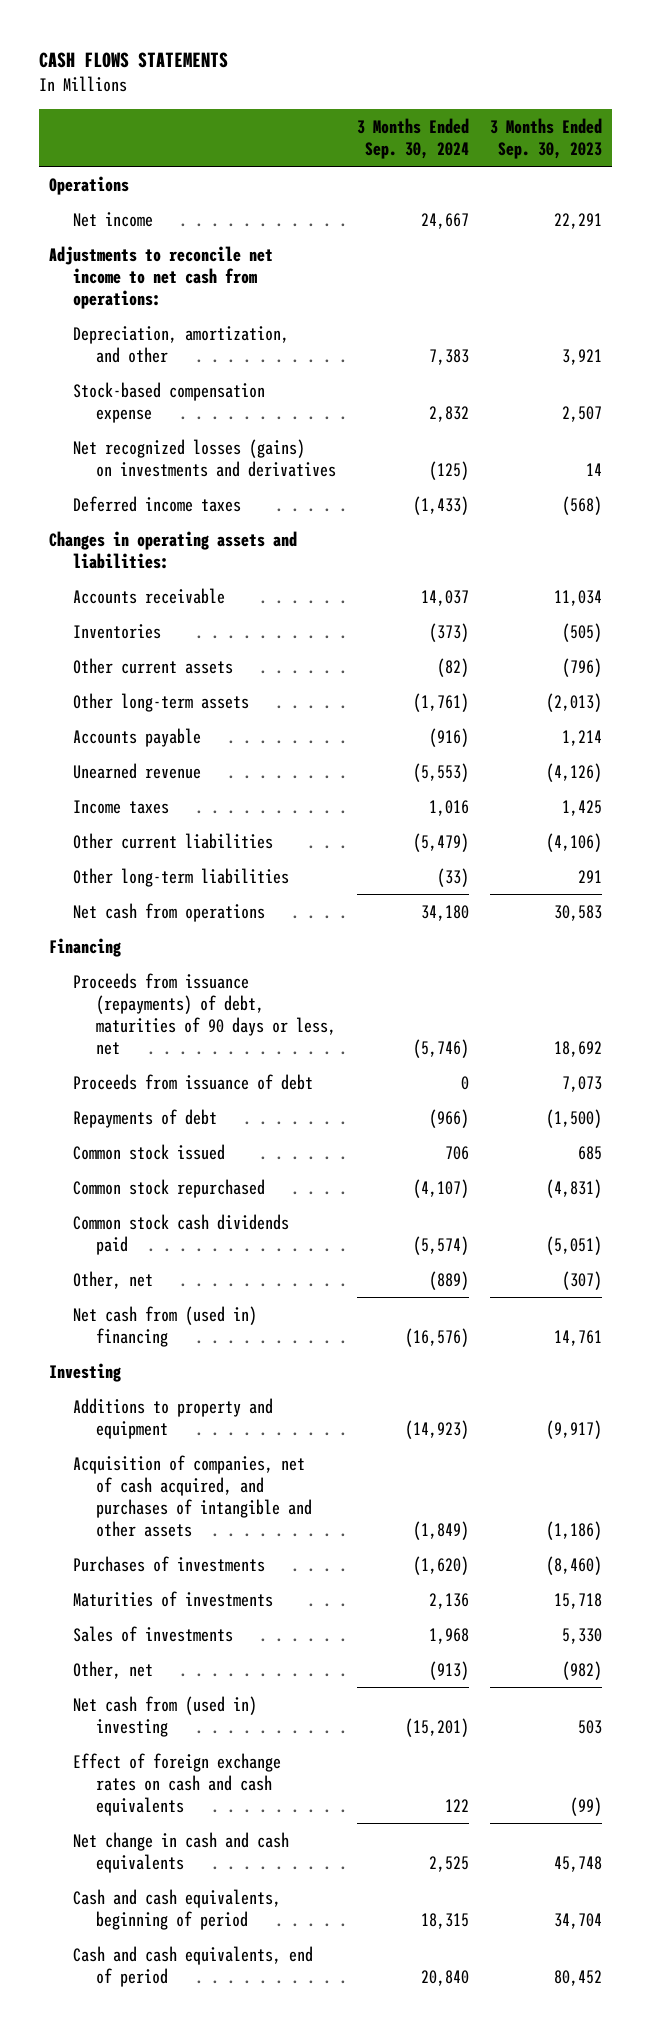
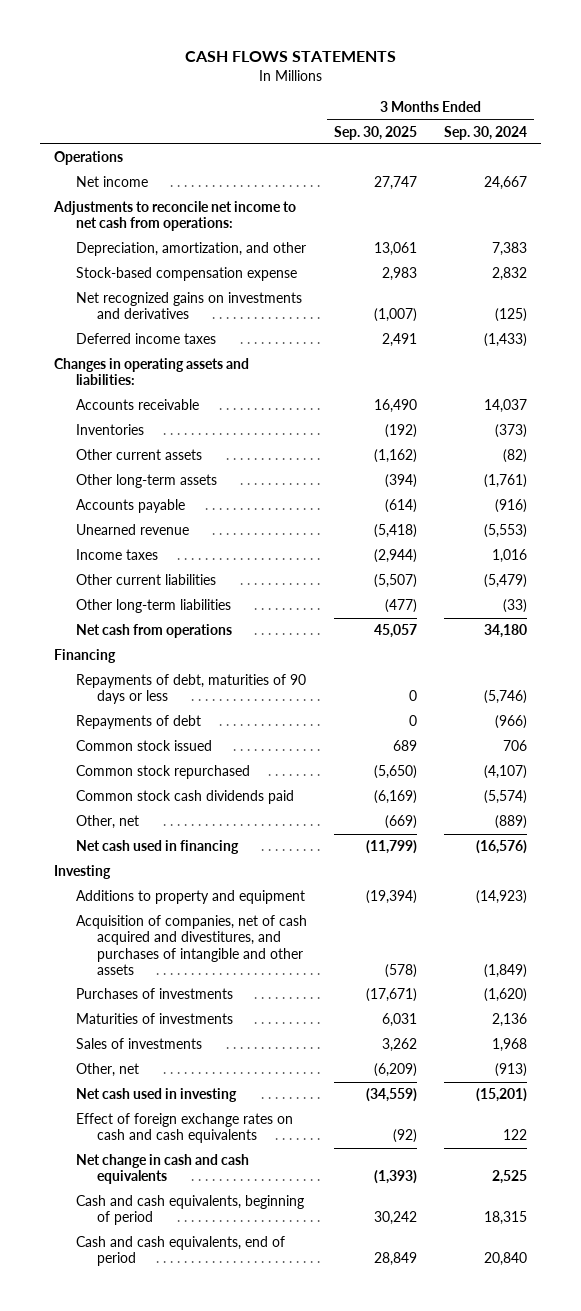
[489,118,602,160] 3 Months Ended Sep. 30, 2023 -> none
none -> [333,125,417,140] Sep. 30, 2025
[72,438,337,477] Net recognized losses (gains) on investments and derivatives -> [75,292,302,320] Net recognized gains on investments and derivatives
[72,1073,313,1090] Proceeds from issuance of debt -> none
[72,972,337,1055] Proceeds from issuance (repayments) of debt, maturities of 90 days or less, net -> [75,674,306,705] Repayments of debt, maturities of 90 days or less
[72,1305,257,1347] Net cash from (used in) financing -> [75,840,239,855] Net cash used in financing
[72,1454,313,1537] Acquisition of companies, net of cash acquired, and purchases of intangible and other assets -> [75,915,307,975] Acquisition of companies, net of cash acquired and divestitures, and purchases of intangible and other assets
[72,1695,257,1737] Net cash from (used in) investing -> [75,1088,237,1103] Net cash used in investing

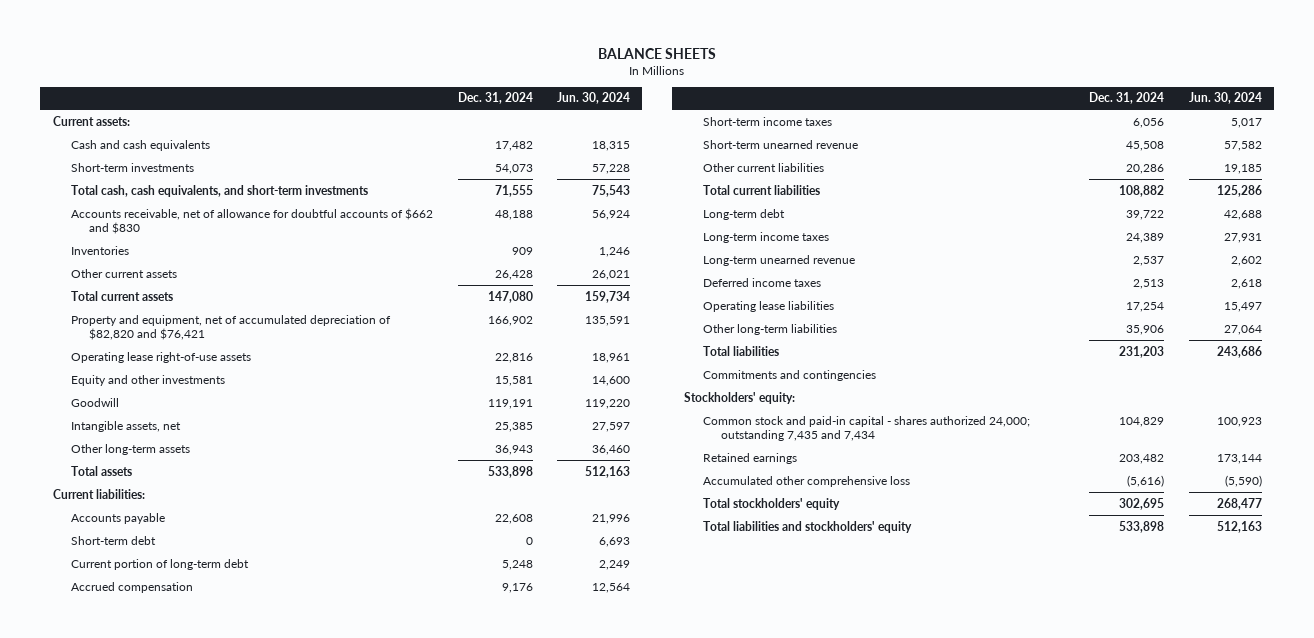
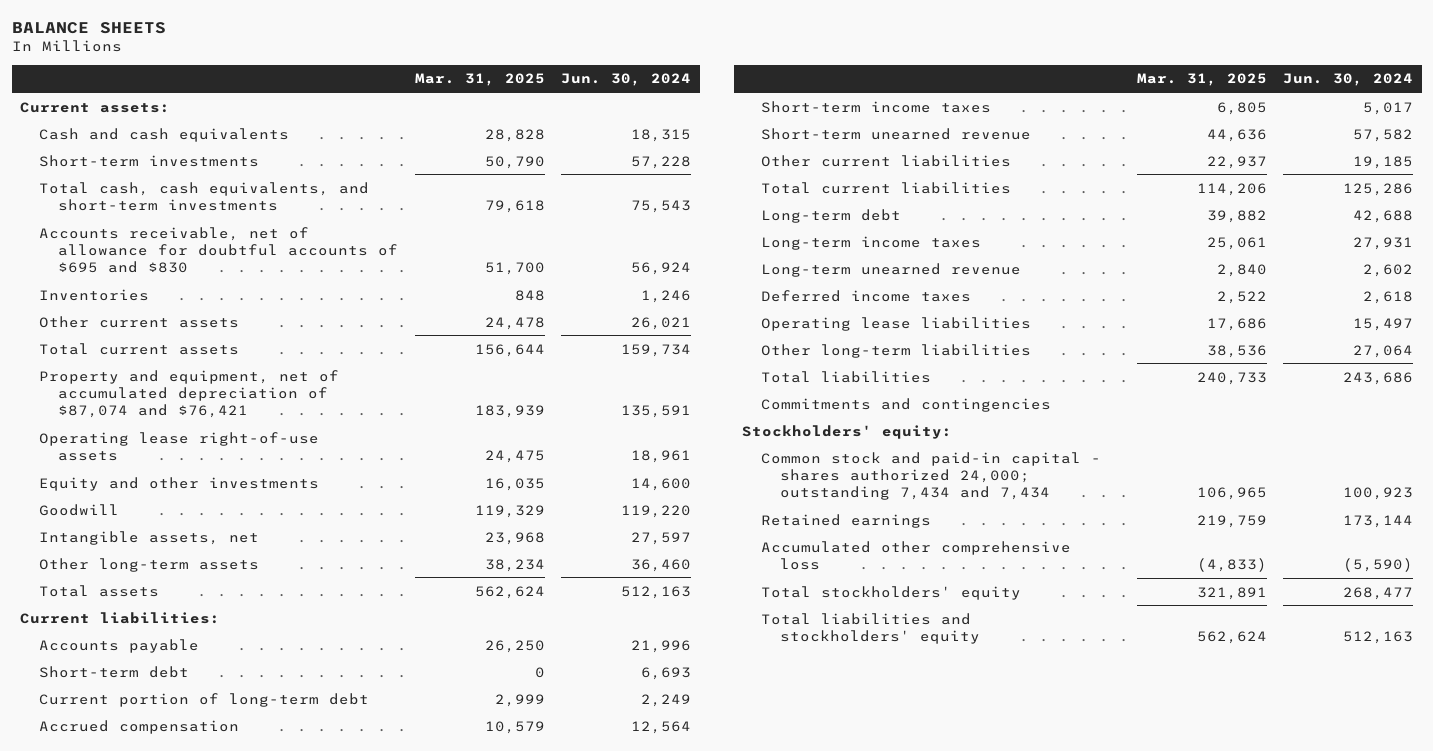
[457,92,533,105] Dec. 31, 2024 -> none
none -> [414,73,545,87] Mar. 31, 2025
[71,207,434,234] Accounts receivable, net of allowance for doubtful accounts of $662 and $830 -> [39,226,399,274] Accounts receivable, net of allowance for doubtful accounts of $695 and $830
[71,314,392,340] Property and equipment, net of accumulated depreciation of $82,820 and $76,421 -> [39,369,340,419] Property and equipment, net of accumulated depreciation of $87,074 and $76,421
[702,415,1030,441] Common stock and paid-in capital - shares authorized 24,000; outstanding 7,435 and 7,434 -> [761,451,1102,501] Common stock and paid-in capital - shares authorized 24,000; outstanding 7,434 and 7,434

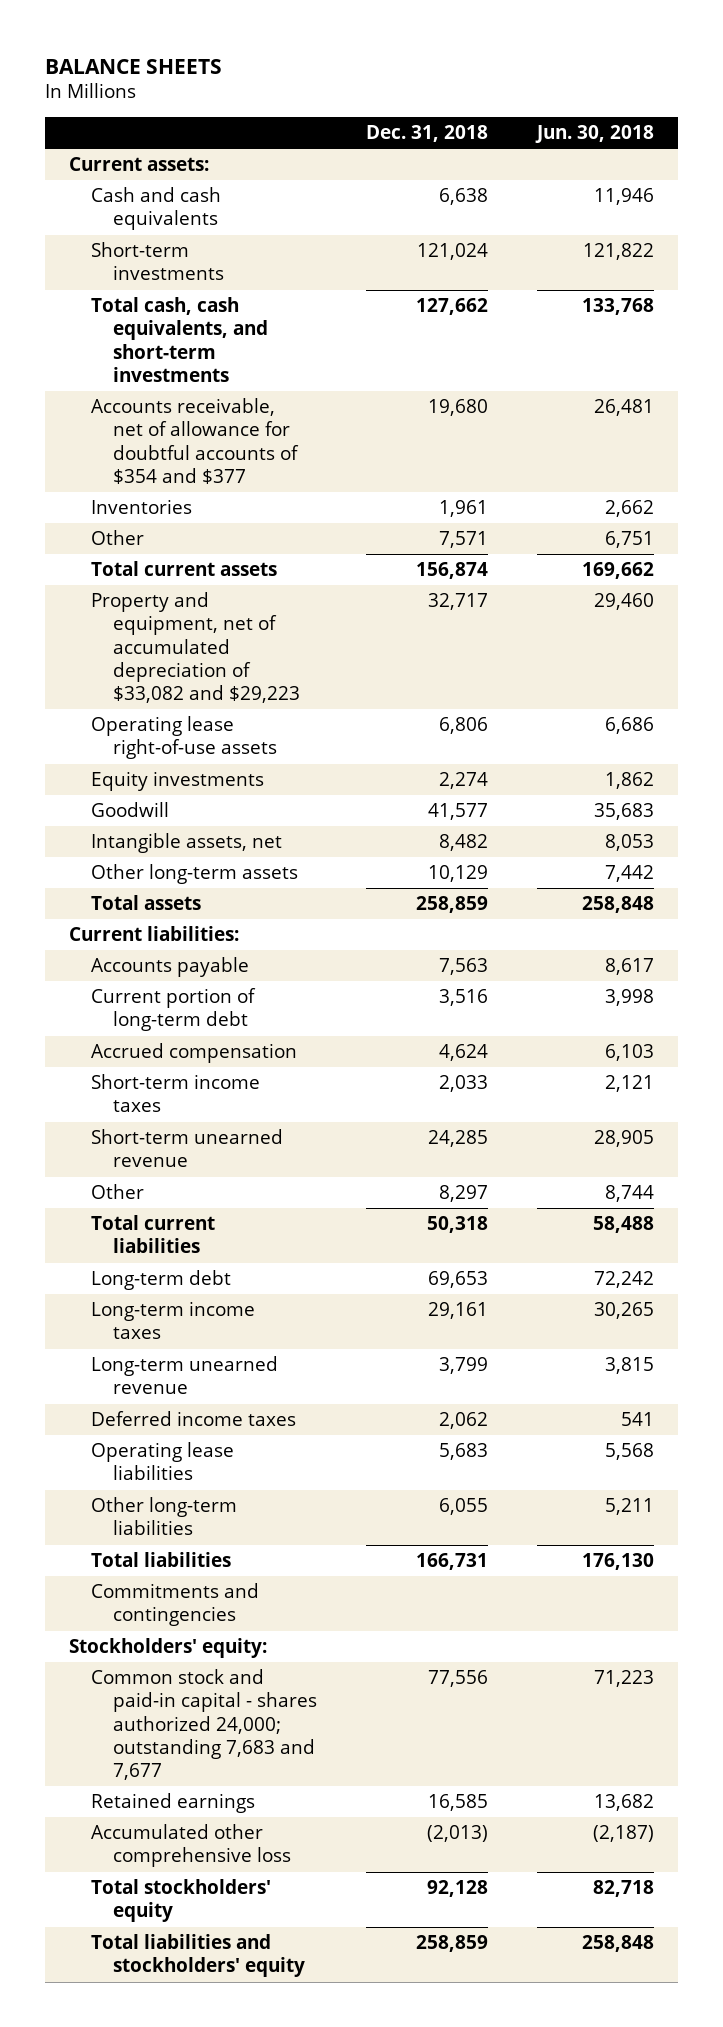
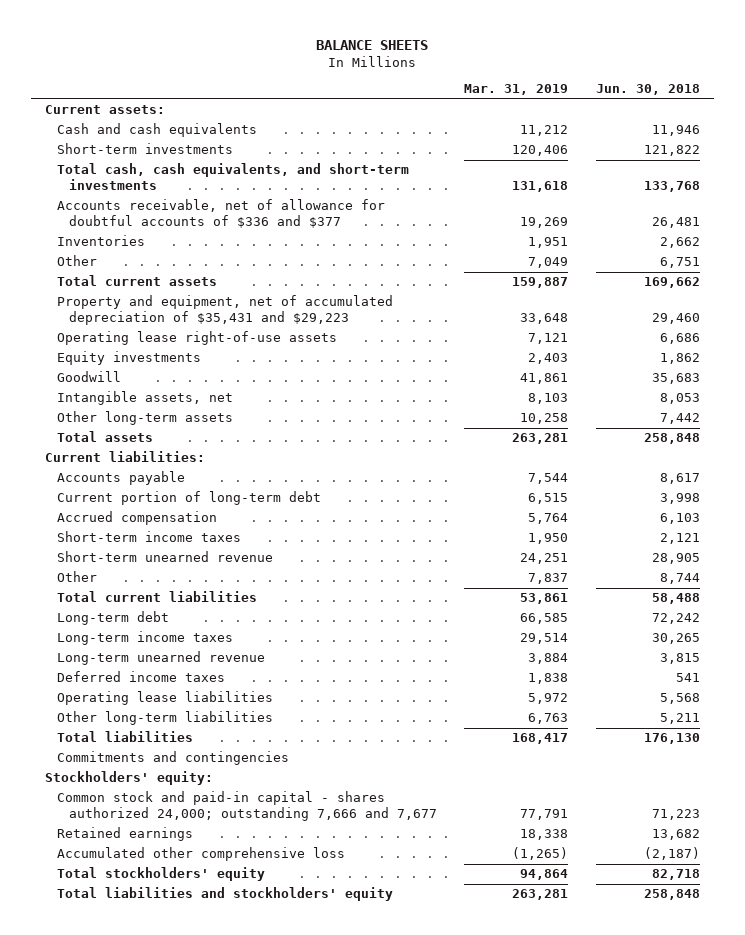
[365,124,488,142] Dec. 31, 2018 -> none
none -> [464,84,569,96] Mar. 31, 2019
[91,398,300,484] Accounts receivable, net of allowance for doubtful accounts of $354 and $377 -> [56,199,385,229] Accounts receivable, net of allowance for doubtful accounts of $336 and $377
[91,592,301,704] Property and equipment, net of accumulated depreciation of $33,082 and $29,223 -> [56,295,393,326] Property and equipment, net of accumulated depreciation of $35,431 and $29,223
[91,1669,318,1781] Common stock and paid-in capital - shares authorized 24,000; outstanding 7,683 and 7,677 -> [56,791,437,822] Common stock and paid-in capital - shares authorized 24,000; outstanding 7,666 and 7,677

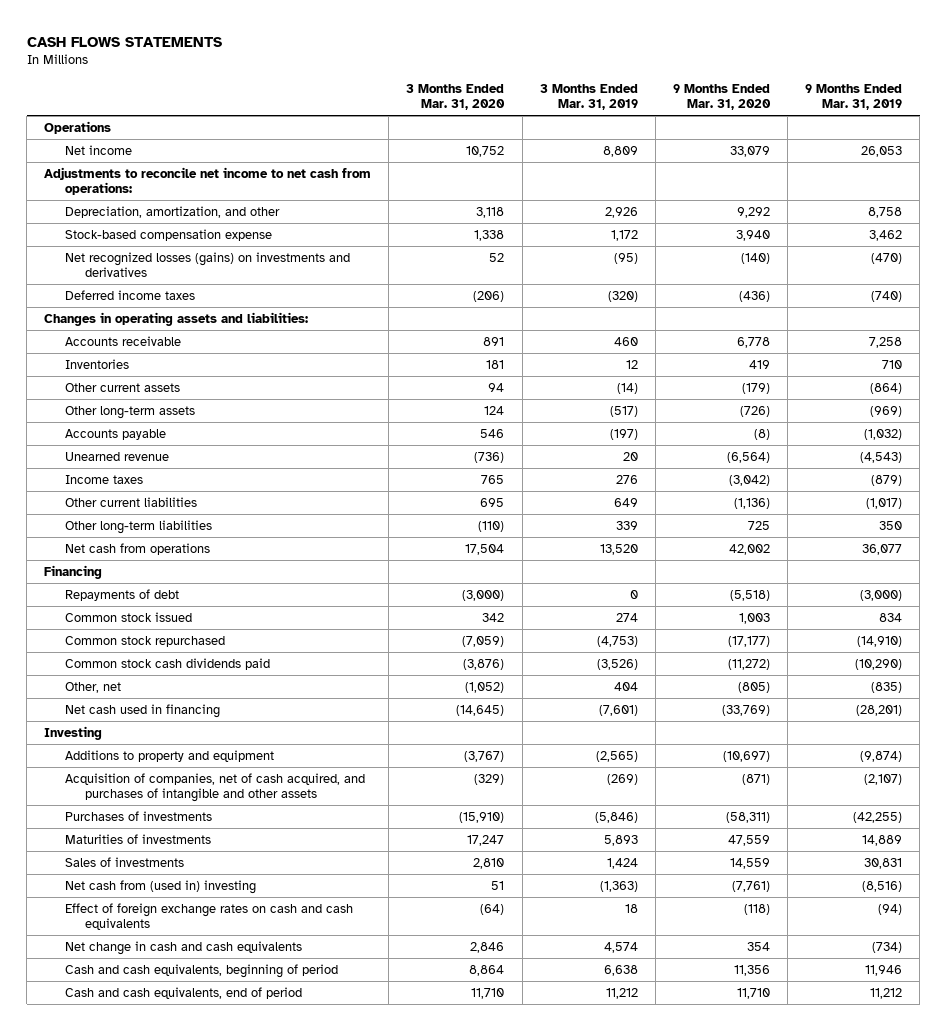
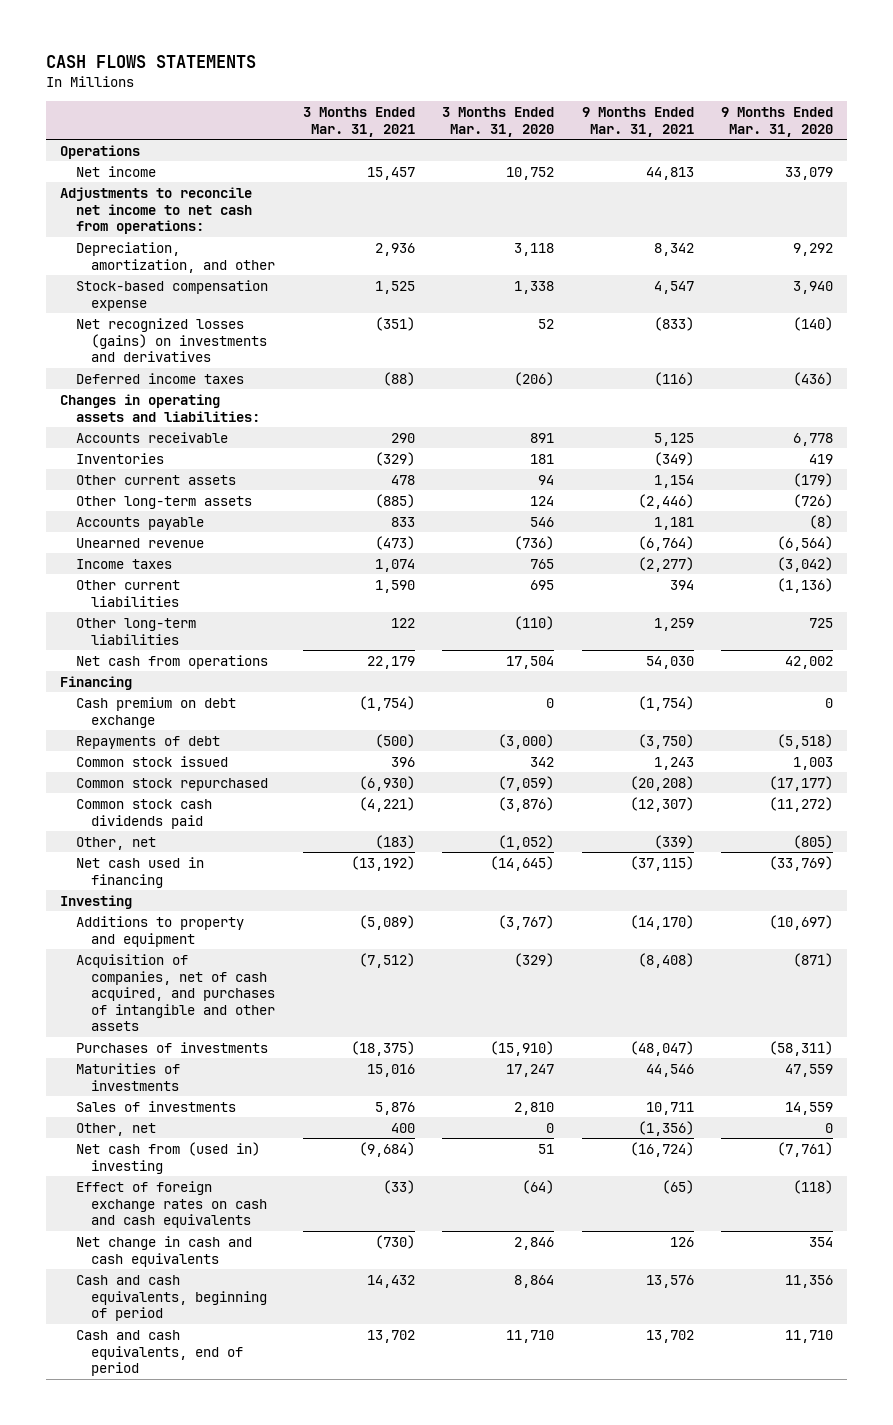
[539,83,638,111] 3 Months Ended Mar. 31, 2019 -> none
[804,83,902,111] 9 Months Ended Mar. 31, 2019 -> none
none -> [302,107,415,137] 3 Months Ended Mar. 31, 2021
none -> [581,107,694,137] 9 Months Ended Mar. 31, 2021
none -> [75,696,236,728] Cash premium on debt exchange
none -> [75,1122,156,1136] Other, net

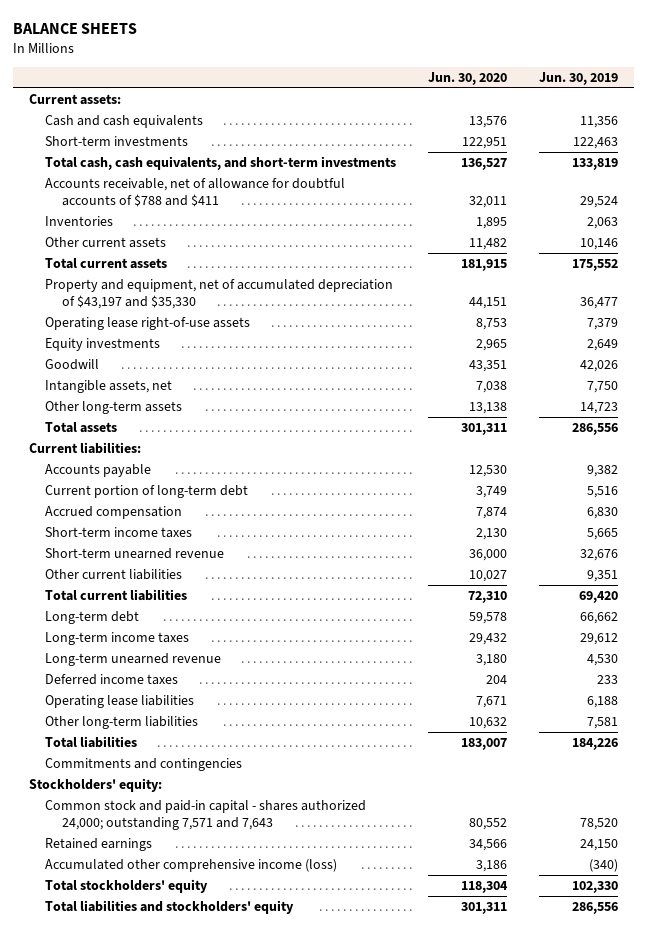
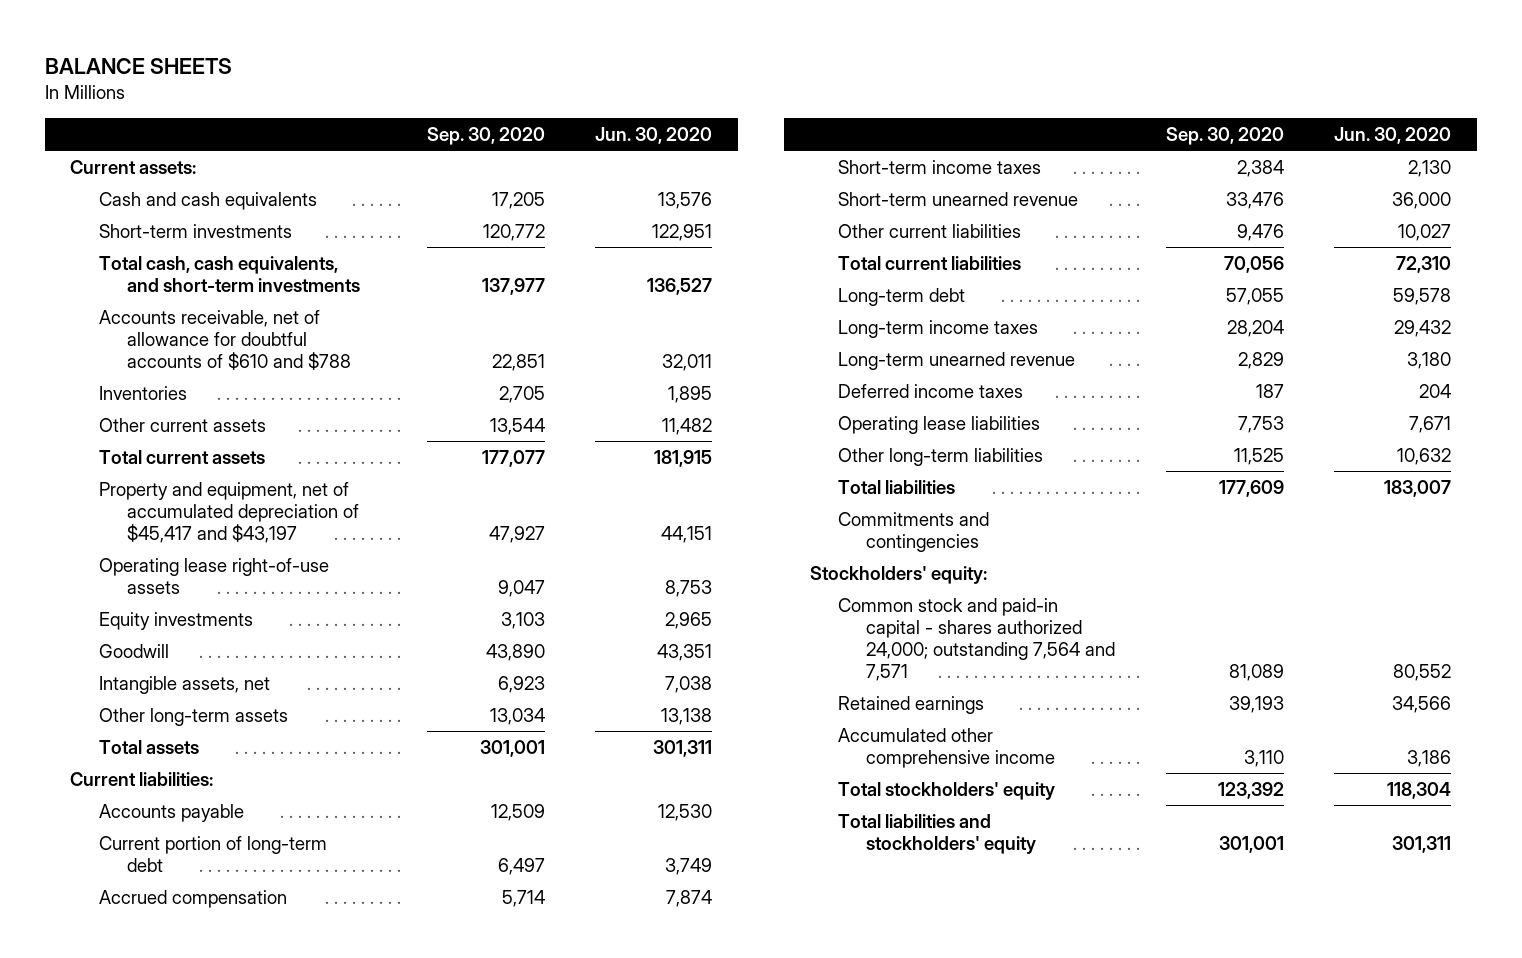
[539,71,619,85] Jun. 30, 2019 -> none
none -> [426,126,545,145] Sep. 30, 2020
[45,177,346,207] Accounts receivable, net of allowance for doubtful accounts of $788 and $411 -> [98,309,351,371] Accounts receivable, net of allowance for doubtful accounts of $610 and $788
[45,278,394,309] Property and equipment, net of accumulated depreciation of $43,197 and $35,330 -> [98,481,359,544] Property and equipment, net of accumulated depreciation of $45,417 and $43,197
[45,799,367,830] Common stock and paid-in capital - shares authorized 24,000; outstanding 7,571 and 7,643 -> [837,597,1116,682] Common stock and paid-in capital - shares authorized 24,000; outstanding 7,564 and 7,571
[45,858,338,872] Accumulated other comprehensive income (loss) -> [837,727,1056,768] Accumulated other comprehensive income

